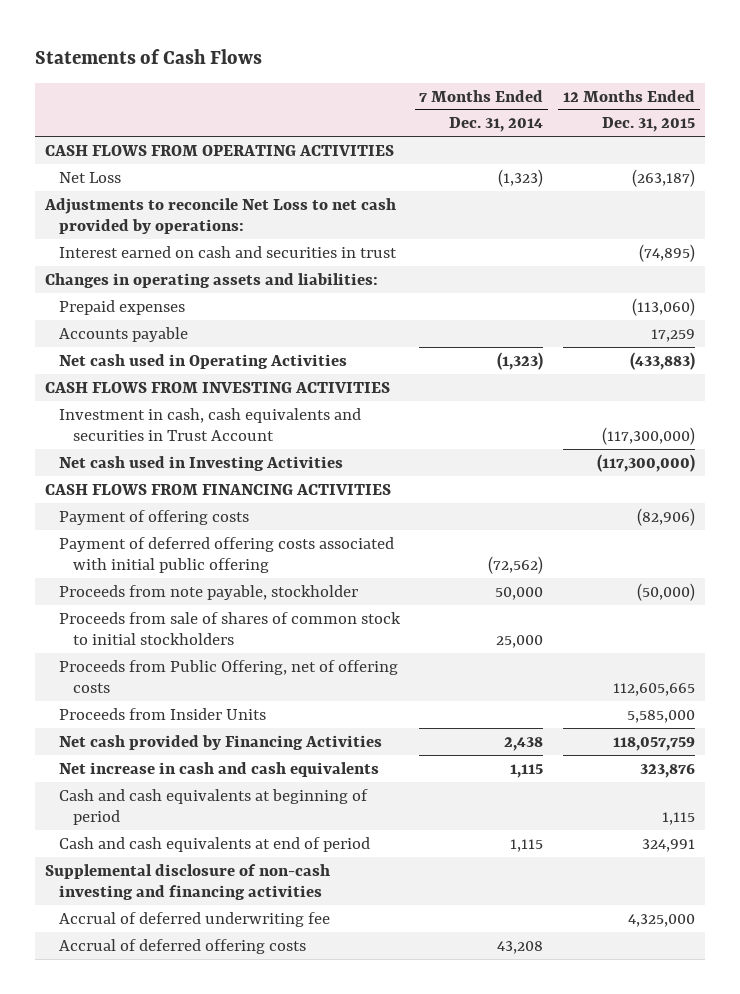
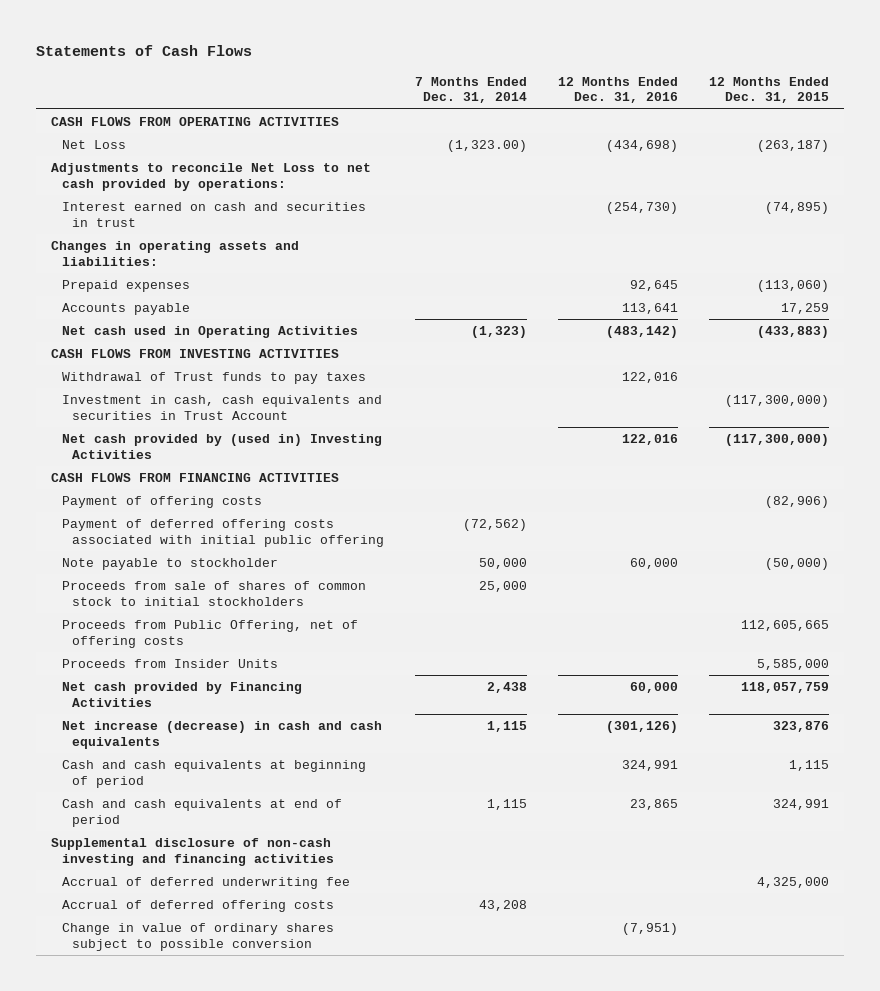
none -> [557,76,678,104] 12 Months Ended Dec. 31, 2016
[498,168,544,187] (1,323) -> [446,139,527,152] (1,323.00)
none -> [61,371,366,384] Withdrawal of Trust funds to pay taxes
[58,455,343,471] Net cash used in Investing Activities -> [61,433,382,459] Net cash provided by (used in) Investing Activities
[58,584,358,600] Proceeds from note payable, stockholder -> [61,557,278,570] Note payable to stockholder
[58,761,379,777] Net increase in cash and cash equivalents -> [61,720,382,749] Net increase (decrease) in cash and cash equivalents
none -> [61,922,334,951] Change in value of ordinary shares subject to possible conversion

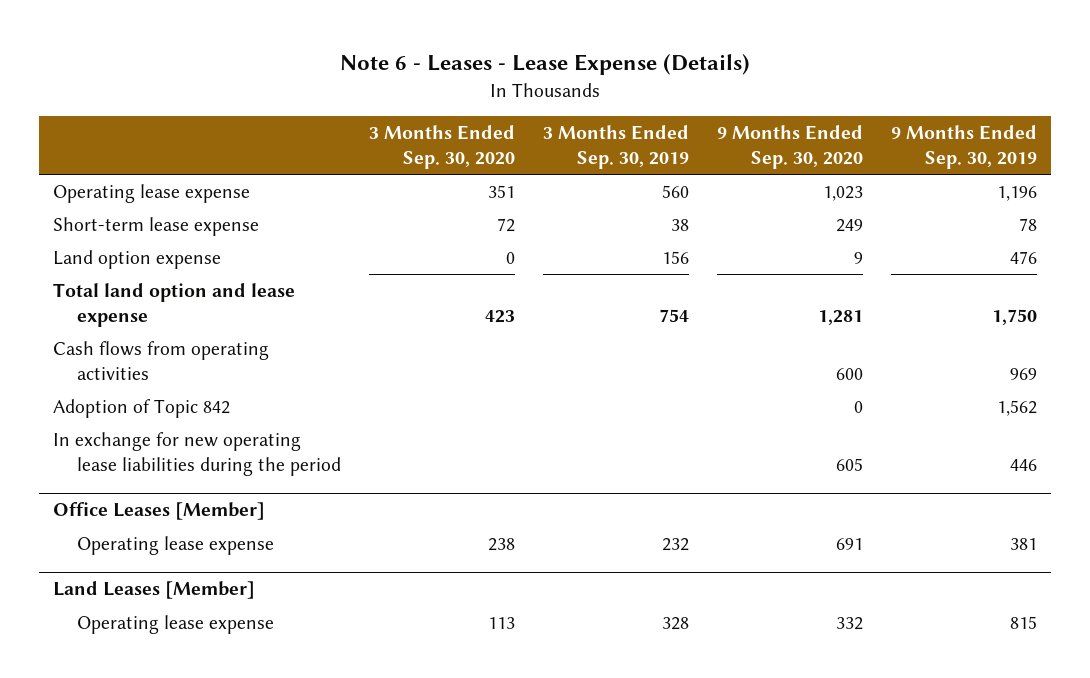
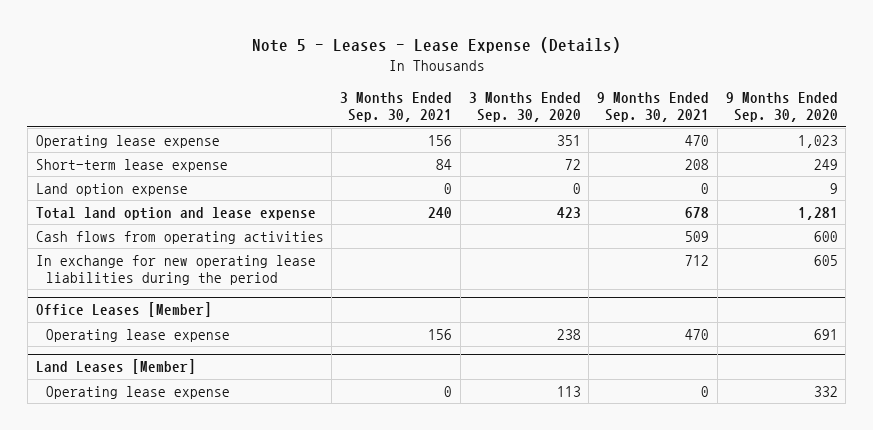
[340,54,751,76] Note 6 - Leases - Lease Expense (Details) -> [251,37,621,54] Note 5 - Leases - Lease Expense (Details)
[542,125,689,170] 3 Months Ended Sep. 30, 2019 -> none
[890,125,1037,170] 9 Months Ended Sep. 30, 2019 -> none
none -> [340,92,453,123] 3 Months Ended Sep. 30, 2021
none -> [597,92,710,123] 9 Months Ended Sep. 30, 2021
[53,399,231,419] Adoption of Topic 842 -> none

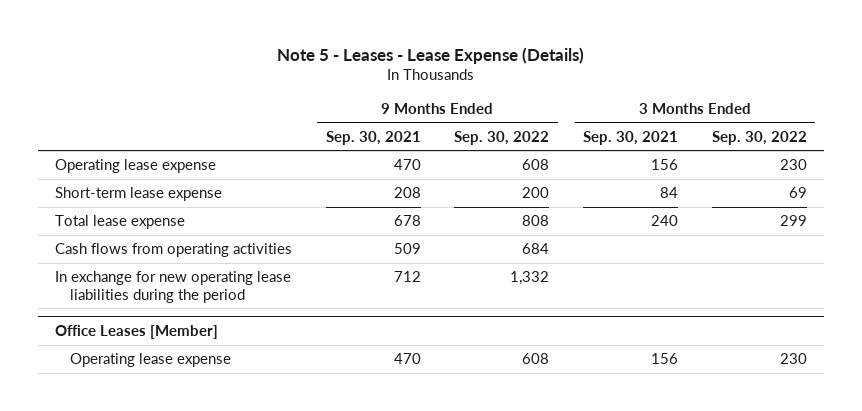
[468,92,581,123] 3 Months Ended Sep. 30, 2020 -> none
[725,92,838,123] 9 Months Ended Sep. 30, 2020 -> none
none -> [454,130,550,145] Sep. 30, 2022
none -> [711,130,807,145] Sep. 30, 2022
[35,182,188,196] Land option expense -> none
[35,206,316,220] Total land option and lease expense -> [54,215,185,230] Total lease expense
[35,359,196,375] Land Leases [Member] -> none
[46,385,231,399] Operating lease expense -> none

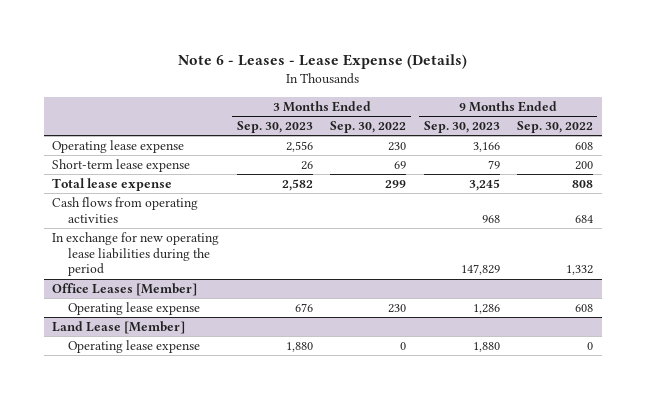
[276,46,584,64] Note 5 - Leases - Lease Expense (Details) -> [177,53,467,69] Note 6 - Leases - Lease Expense (Details)
[325,130,421,145] Sep. 30, 2021 -> none
[583,130,679,145] Sep. 30, 2021 -> none
none -> [236,121,313,134] Sep. 30, 2023
none -> [423,121,500,134] Sep. 30, 2023
none -> [52,321,186,335] Land Lease [Member]
none -> [68,340,201,354] Operating lease expense

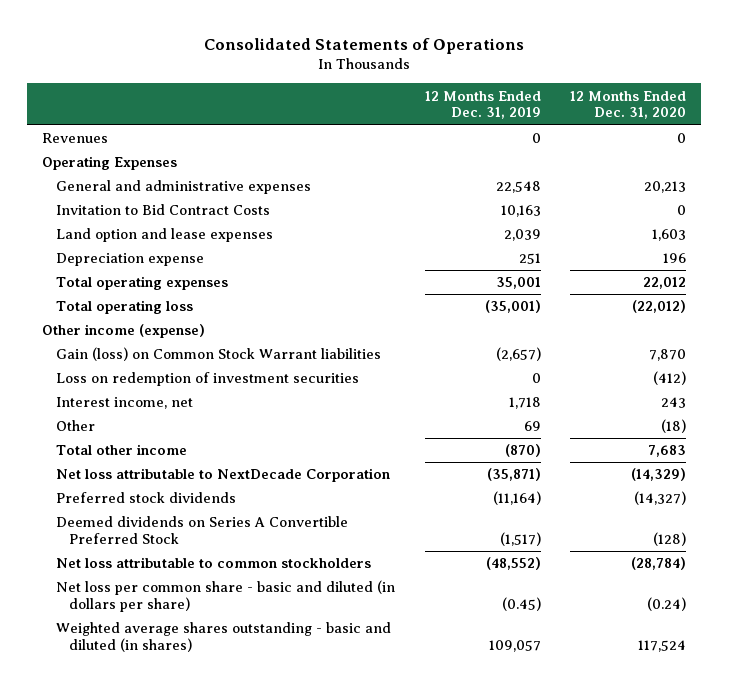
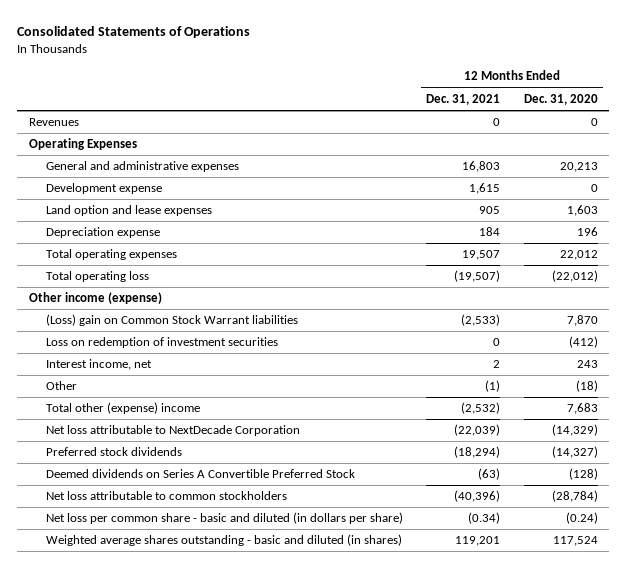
[424,90,541,120] 12 Months Ended Dec. 31, 2019 -> none
none -> [426,93,501,105] Dec. 31, 2021
[55,204,270,216] Invitation to Bid Contract Costs -> none
none -> [46,183,163,195] Development expense
[55,347,381,362] Gain (loss) on Common Stock Warrant liabilities -> [46,314,299,327] (Loss) gain on Common Stock Warrant liabilities
[55,444,187,456] Total other income -> [46,402,201,415] Total other (expense) income

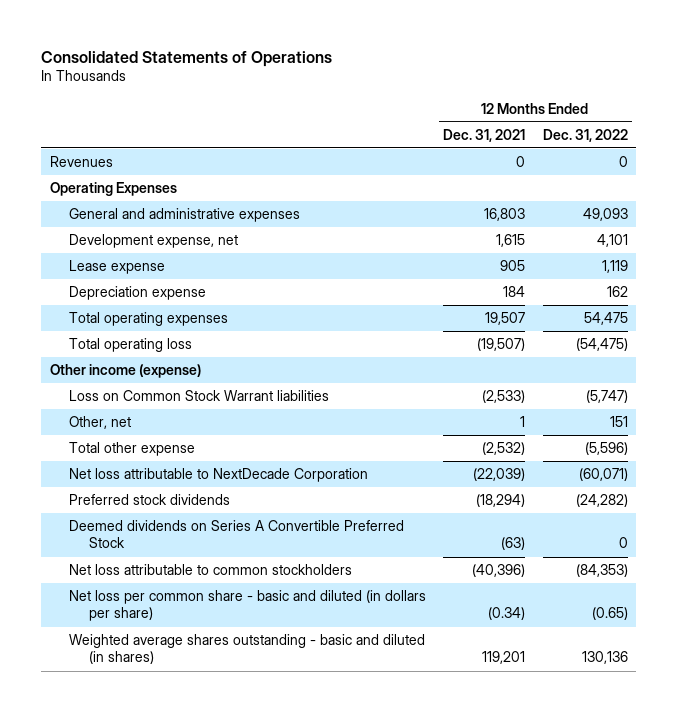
[523,93,598,105] Dec. 31, 2020 -> none
none -> [542,128,628,142] Dec. 31, 2022
[46,183,163,195] Development expense -> [69,234,239,249] Development expense, net
[46,205,213,217] Land option and lease expenses -> [69,260,166,275] Lease expense
[46,337,279,349] Loss on redemption of investment securities -> none
[46,359,153,371] Interest income, net -> none
[46,314,299,327] (Loss) gain on Common Stock Warrant liabilities -> [69,390,330,402] Loss on Common Stock Warrant liabilities
[46,381,78,391] Other -> [69,416,132,430] Other, net
[485,380,501,393] (1) -> [520,416,526,428] 1
[46,402,201,415] Total other (expense) income -> [69,442,196,457] Total other expense

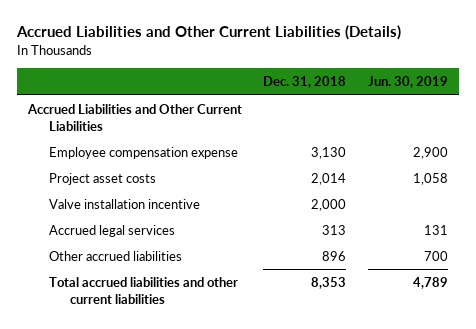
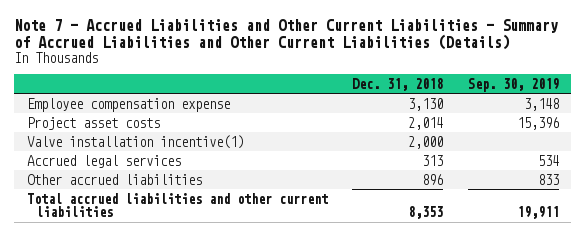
[15,25,401,41] Accrued Liabilities and Other Current Liabilities (Details) -> [14,19,559,51] Note 7 - Accrued Liabilities and Other Current Liabilities - Summary of Accrued Liabilities and Other Current Liabilities (Details)
[368,76,449,89] Jun. 30, 2019 -> none
none -> [468,77,560,92] Sep. 30, 2019
[26,103,242,131] Accrued Liabilities and Other Current Liabilities -> none
[48,198,200,209] Valve installation incentive -> [26,134,244,149] Valve installation incentive(1)

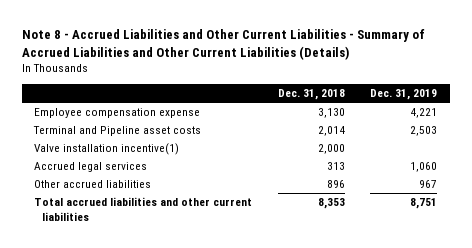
[14,19,559,51] Note 7 - Accrued Liabilities and Other Current Liabilities - Summary of Accrued Liabilities and Other Current Liabilities (Details) -> [21,29,425,60] Note 8 - Accrued Liabilities and Other Current Liabilities - Summary of Accrued Liabilities and Other Current Liabilities (Details)
[468,77,560,92] Sep. 30, 2019 -> none
none -> [370,88,438,100] Dec. 31, 2019
[26,116,160,130] Project asset costs -> [33,126,202,137] Terminal and Pipeline asset costs

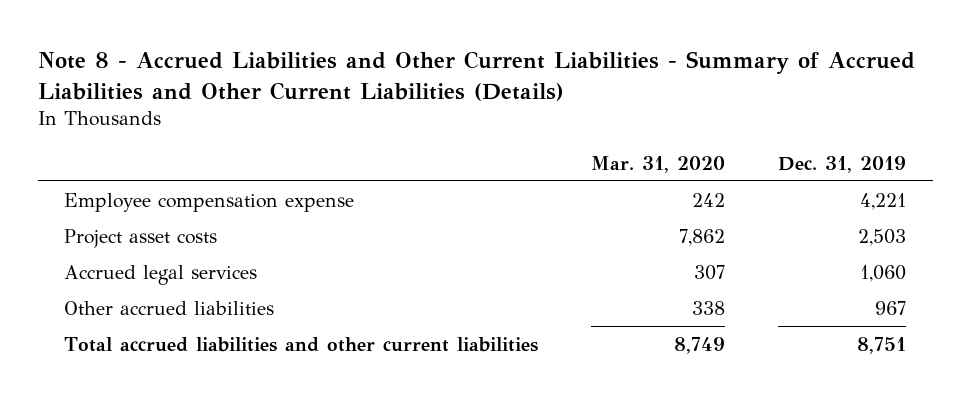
[277,88,345,100] Dec. 31, 2018 -> none
none -> [591,155,726,173] Mar. 31, 2020
[34,143,180,156] Valve installation incentive(1) -> none
[33,126,202,137] Terminal and Pipeline asset costs -> [64,228,218,248] Project asset costs

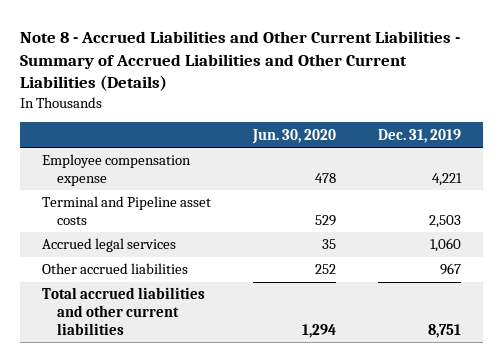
[591,155,726,173] Mar. 31, 2020 -> none
none -> [252,128,337,144] Jun. 30, 2020
[64,228,218,248] Project asset costs -> [41,196,211,226] Terminal and Pipeline asset costs

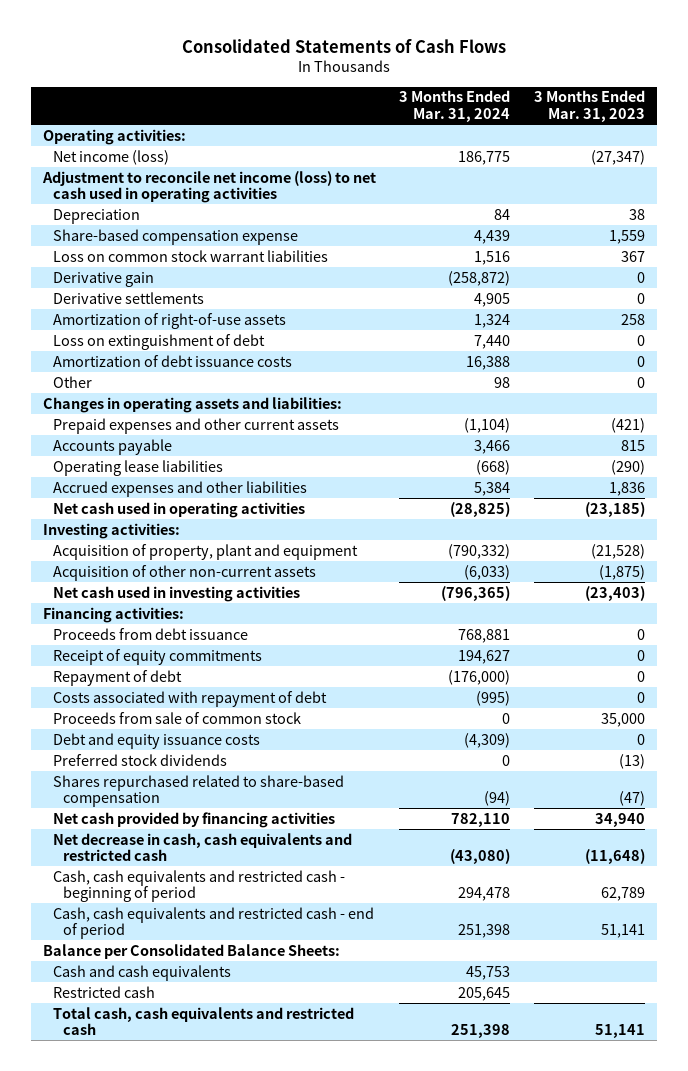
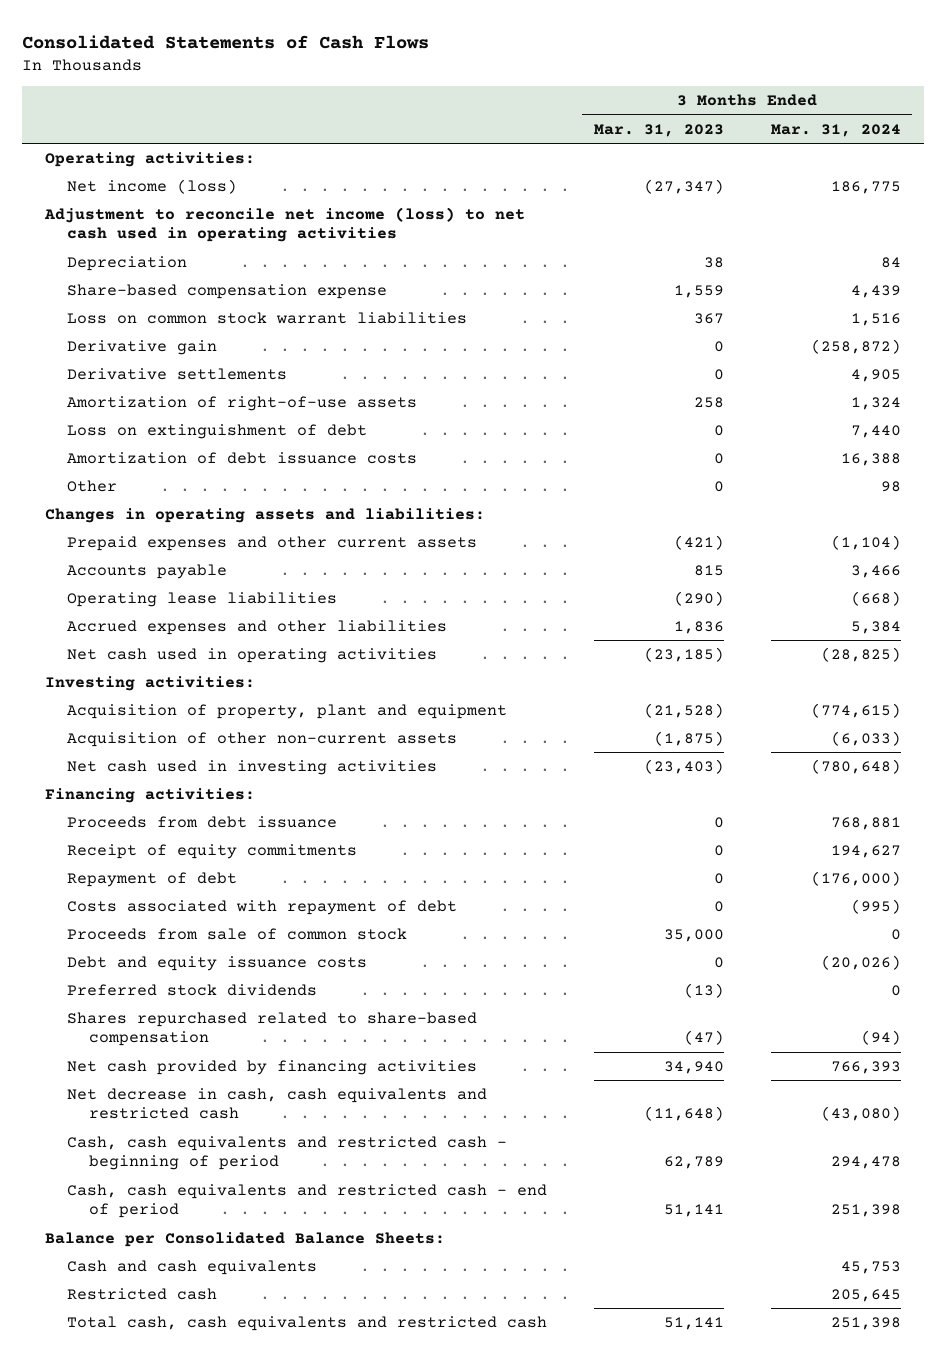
[448,543,511,559] (790,332) -> [810,703,901,719] (774,615)
[441,585,511,601] (796,365) -> [810,759,901,775] (780,648)
[464,732,511,748] (4,309) -> [820,955,901,971] (20,026)
[451,812,511,827] 782,110 -> [830,1061,901,1075] 766,393

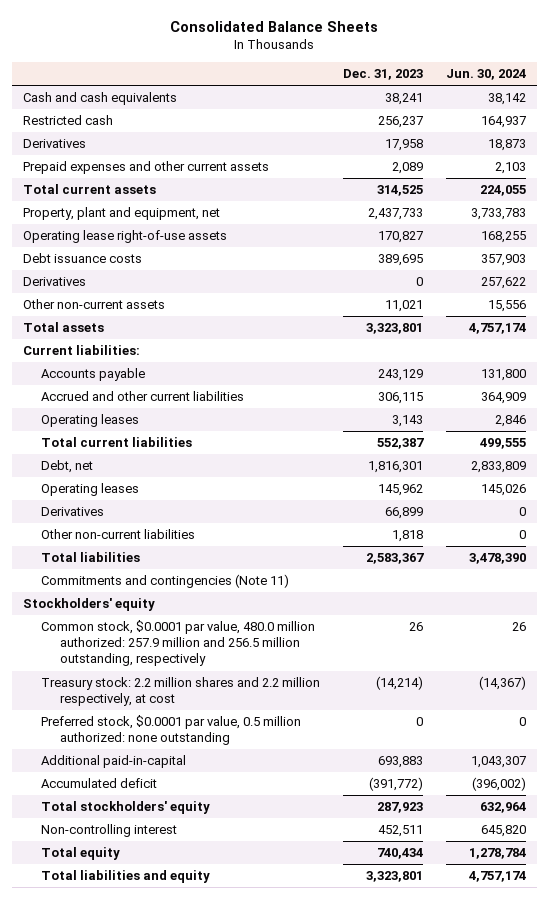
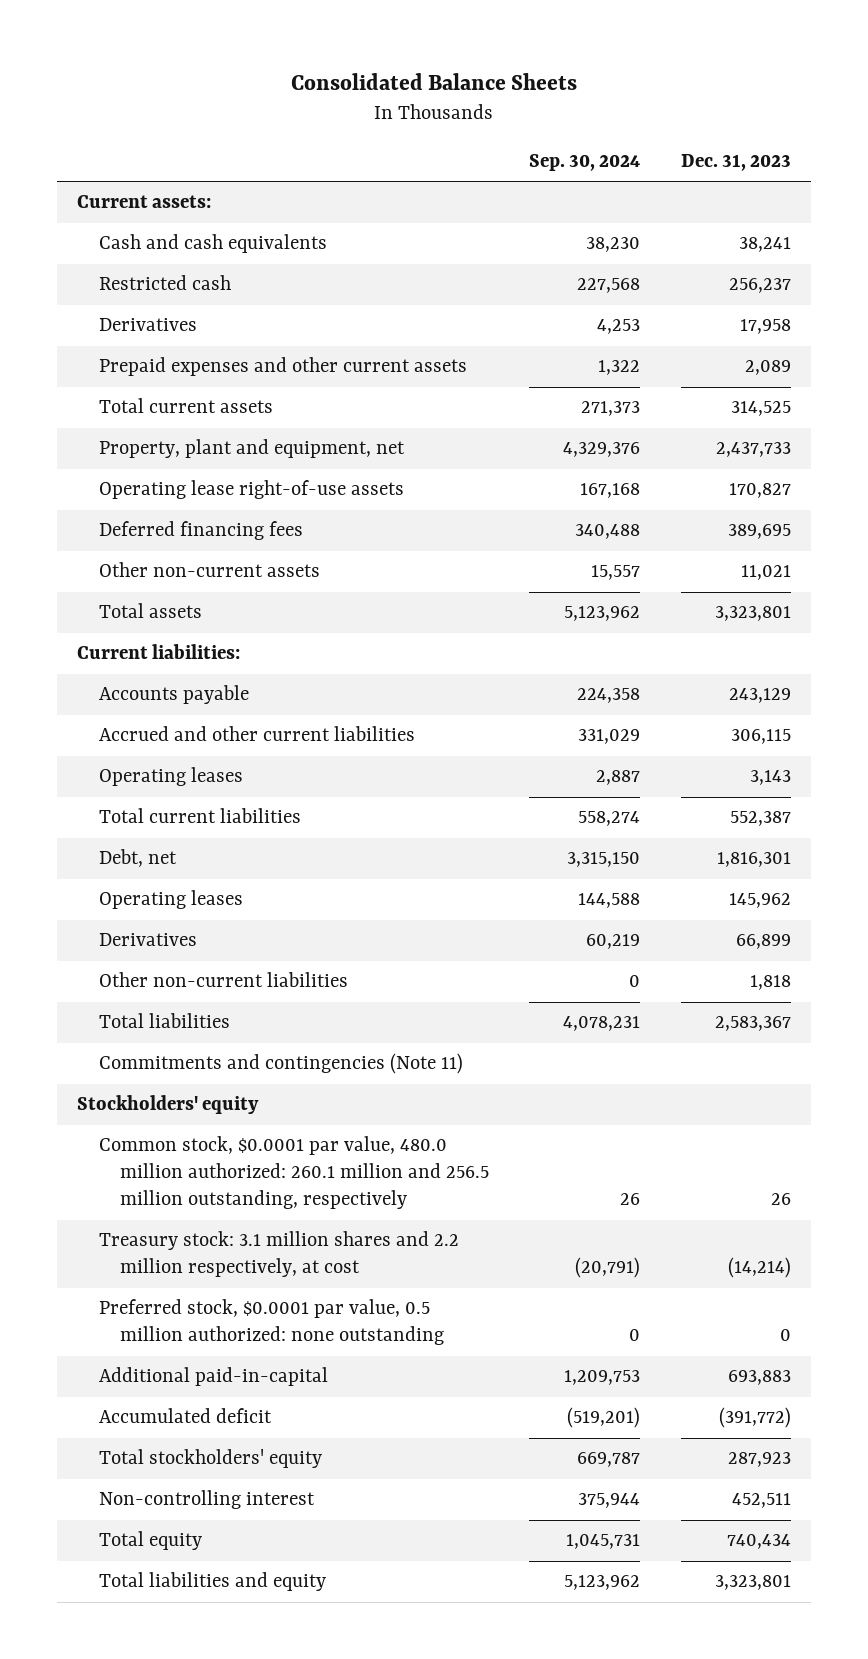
[445,68,526,80] Jun. 30, 2024 -> none
none -> [529,153,641,171] Sep. 30, 2024
none -> [77,195,212,209] Current assets:
[23,277,87,287] Derivatives -> none
[23,253,143,264] Debt issuance costs -> [98,521,303,541] Deferred financing fees
[41,620,316,667] Common stock, $0.0001 par value, 480.0 million authorized: 257.9 million and 256.5 million outstanding, respectively -> [98,1136,490,1210] Common stock, $0.0001 par value, 480.0 million authorized: 260.1 million and 256.5 million outstanding, respectively
[41,677,321,707] Treasury stock: 2.2 million shares and 2.2 million respectively, at cost -> [98,1231,459,1278] Treasury stock: 3.1 million shares and 2.2 million respectively, at cost

